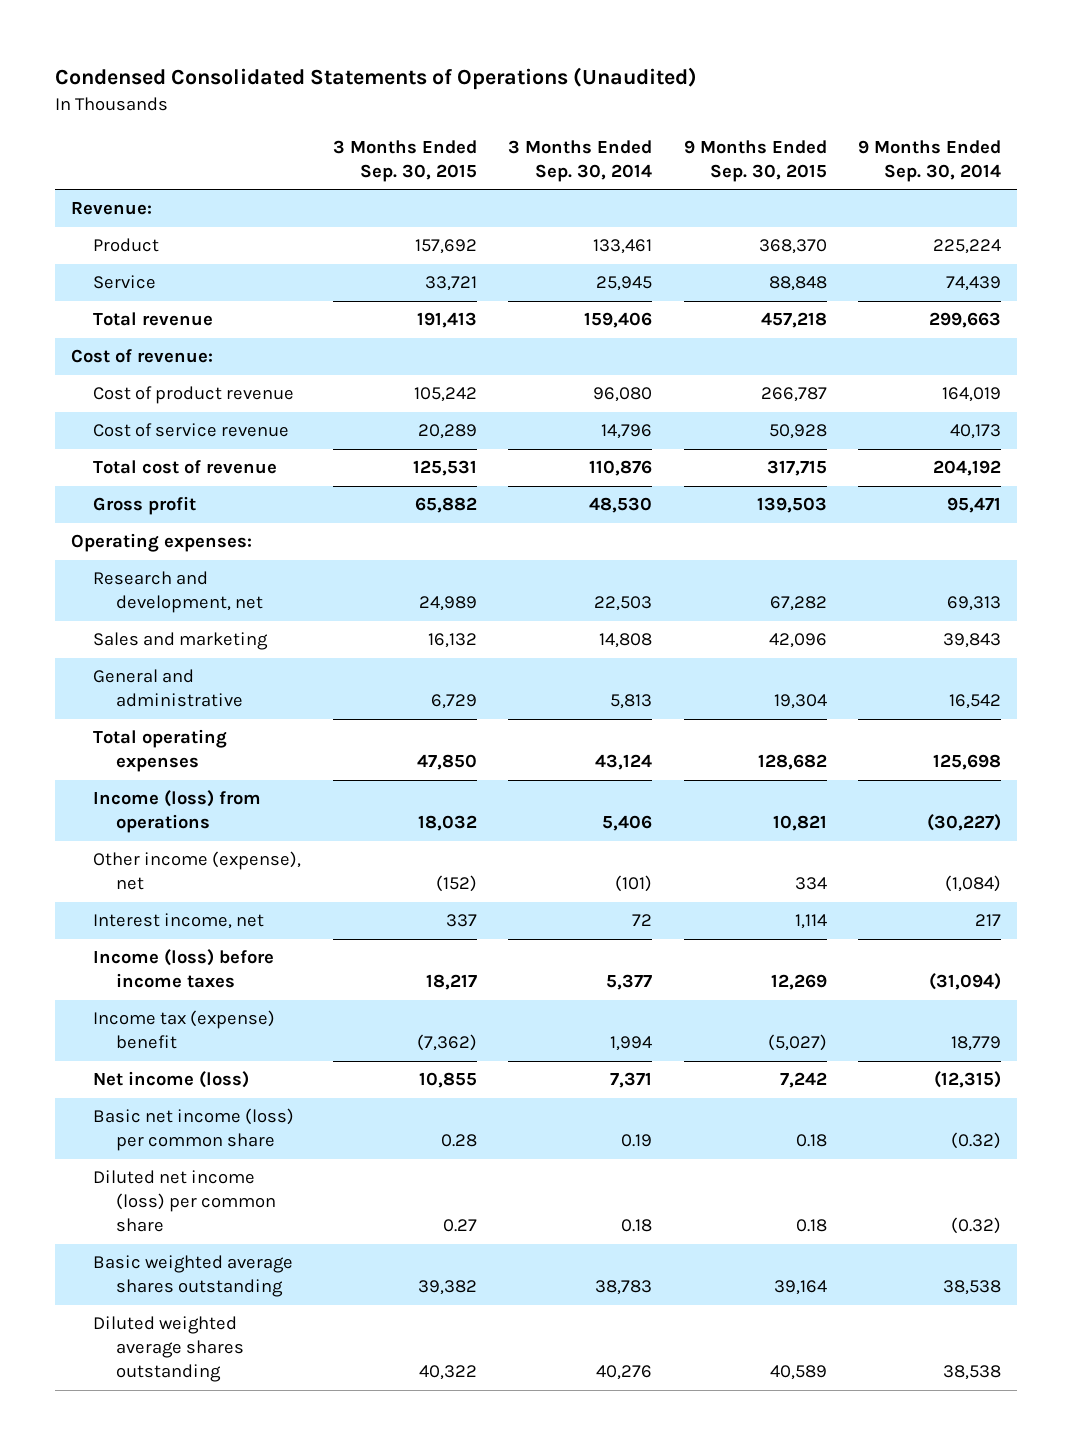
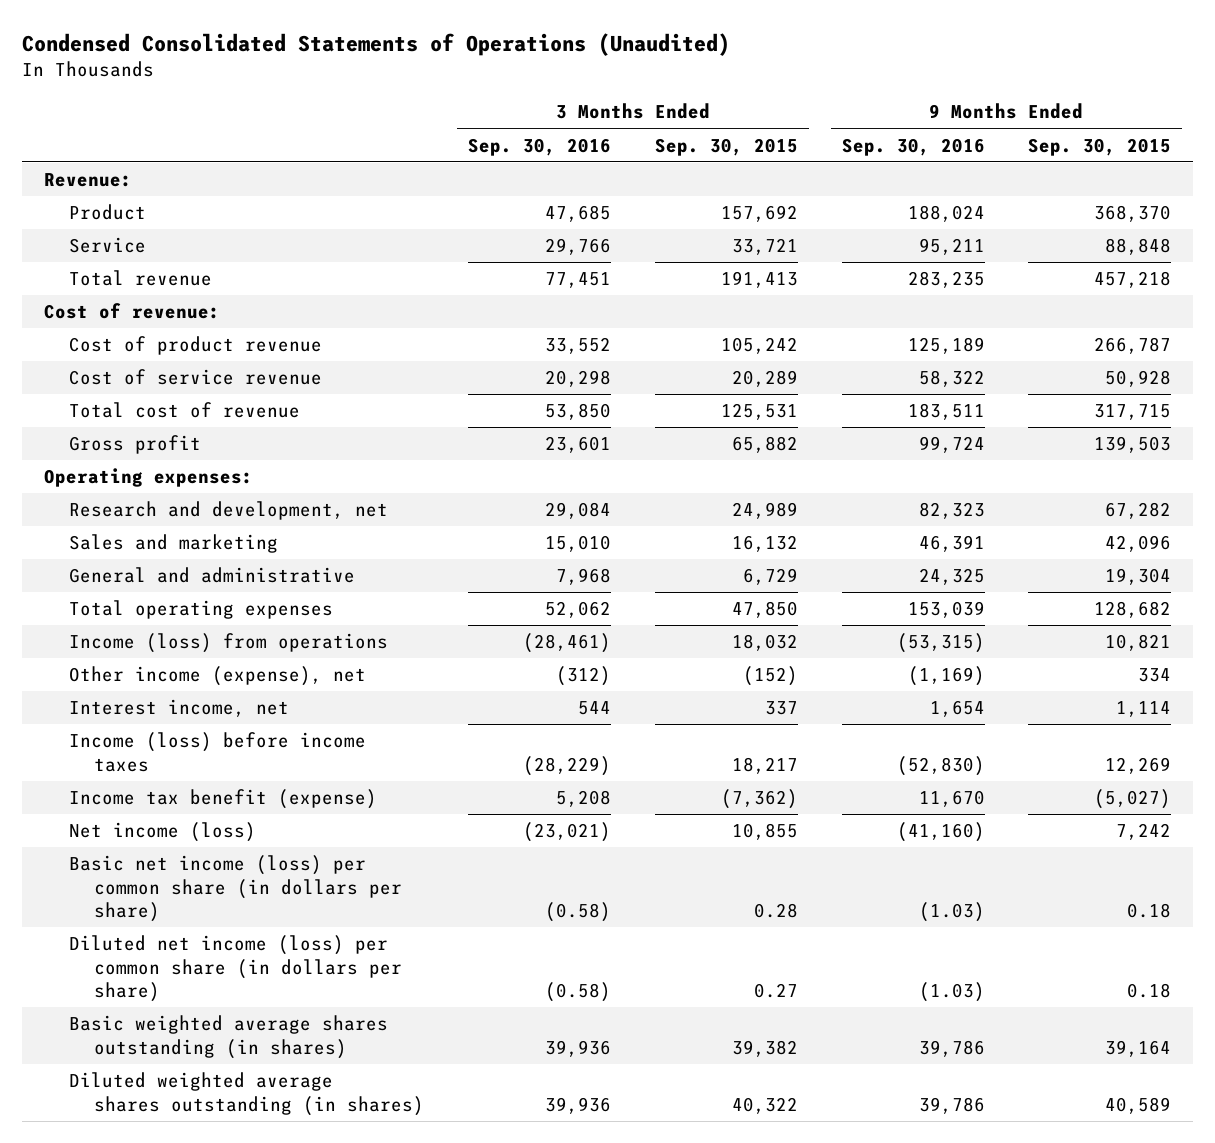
[508,139,653,182] 3 Months Ended Sep. 30, 2014 -> none
[858,139,1002,182] 9 Months Ended Sep. 30, 2014 -> none
none -> [468,137,612,156] Sep. 30, 2016
none -> [841,137,985,156] Sep. 30, 2016
[93,1010,276,1050] Income tax (expense) benefit -> [69,789,378,810] Income tax benefit (expense)
[93,1108,295,1152] Basic net income (loss) per common share -> [69,855,403,923] Basic net income (loss) per common share (in dollars per share)
[93,1170,276,1233] Diluted net income (loss) per common share -> [69,935,403,1003] Diluted net income (loss) per common share (in dollars per share)
[93,1255,294,1298] Basic weighted average shares outstanding -> [69,1015,389,1059] Basic weighted average shares outstanding (in shares)
[93,1316,244,1383] Diluted weighted average shares outstanding -> [69,1072,425,1116] Diluted weighted average shares outstanding (in shares)

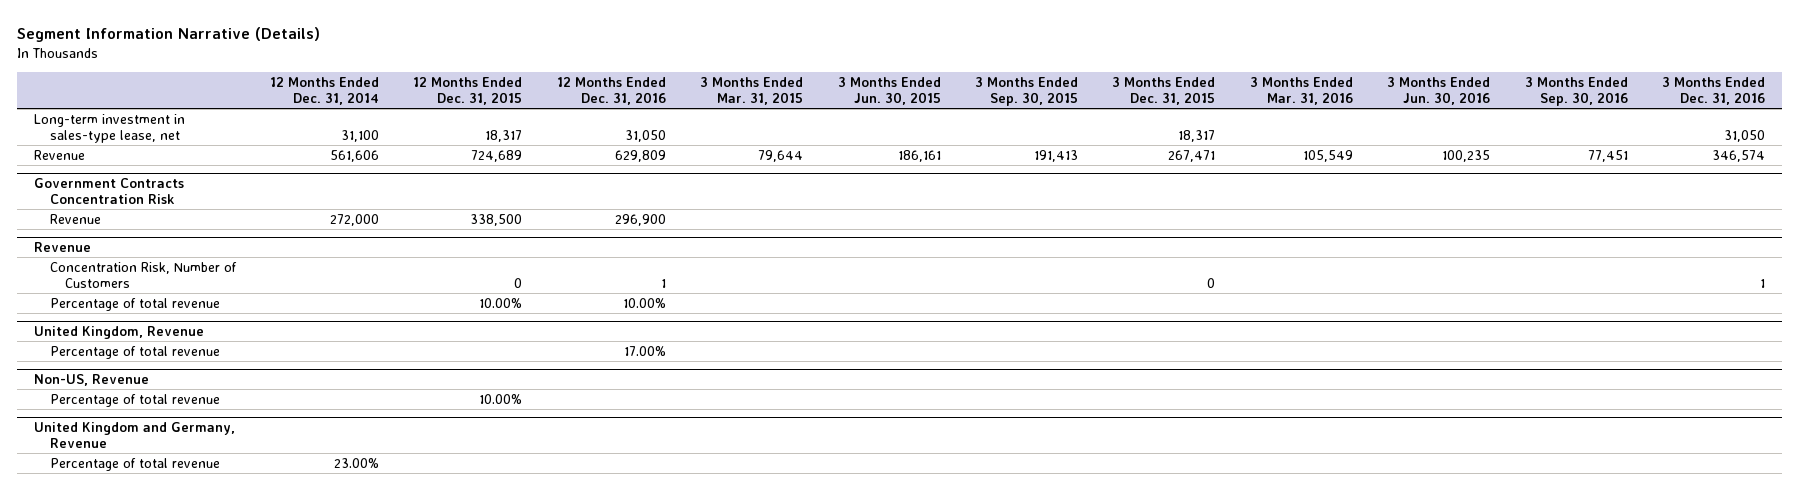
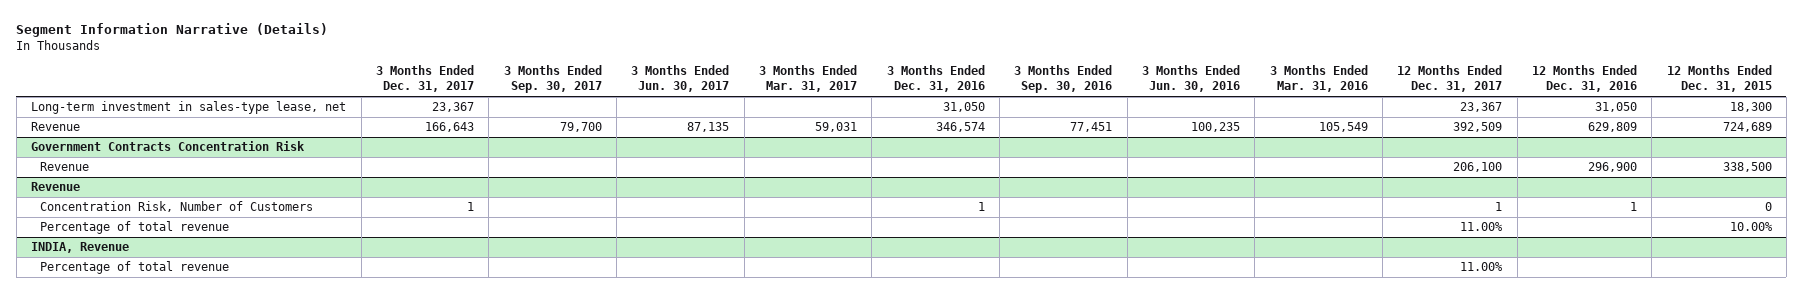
[270,76,380,105] 12 Months Ended Dec. 31, 2014 -> none
[700,76,804,105] 3 Months Ended Mar. 31, 2015 -> none
[837,76,941,105] 3 Months Ended Jun. 30, 2015 -> none
[975,76,1079,106] 3 Months Ended Sep. 30, 2015 -> none
[1112,76,1216,105] 3 Months Ended Dec. 31, 2015 -> none
none -> [375,65,474,92] 3 Months Ended Dec. 31, 2017
none -> [503,65,602,93] 3 Months Ended Sep. 30, 2017
none -> [631,65,730,92] 3 Months Ended Jun. 30, 2017
none -> [758,65,857,92] 3 Months Ended Mar. 31, 2017
none -> [1397,65,1503,92] 12 Months Ended Dec. 31, 2017
[485,129,523,142] 18,317 -> [1729,102,1772,113] 18,300
[49,297,220,311] Percentage of total revenue -> none
[34,325,205,339] United Kingdom, Revenue -> none
[49,345,220,359] Percentage of total revenue -> none
[34,373,150,386] Non-US, Revenue -> none
[34,421,236,449] United Kingdom and Germany, Revenue -> none
none -> [31,242,130,254] INDIA, Revenue

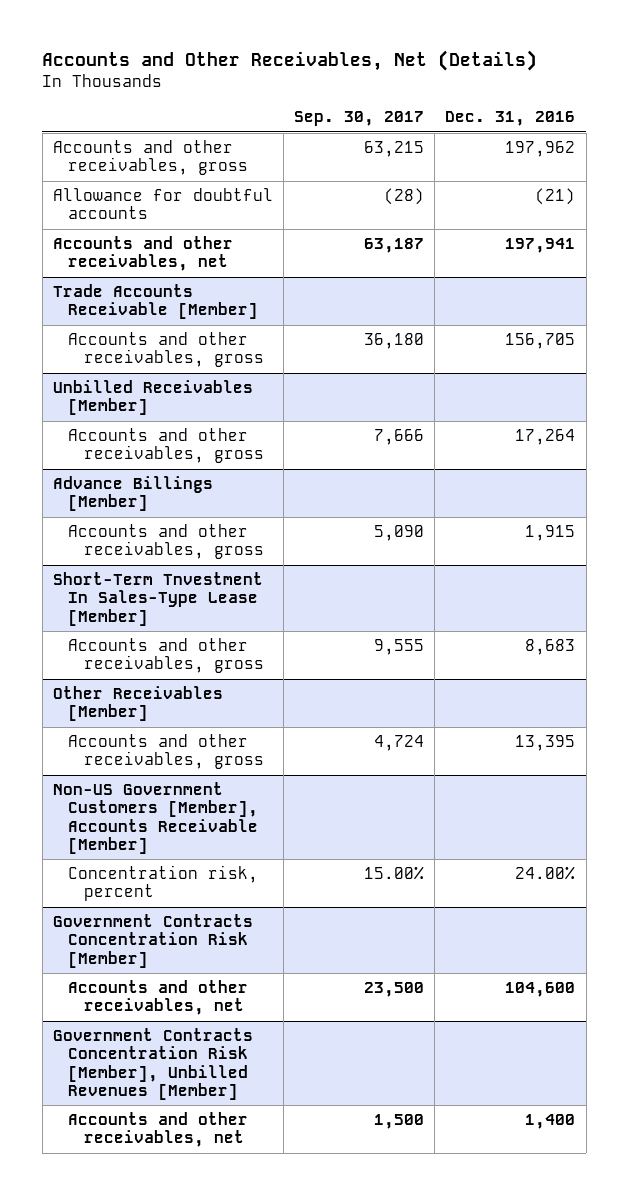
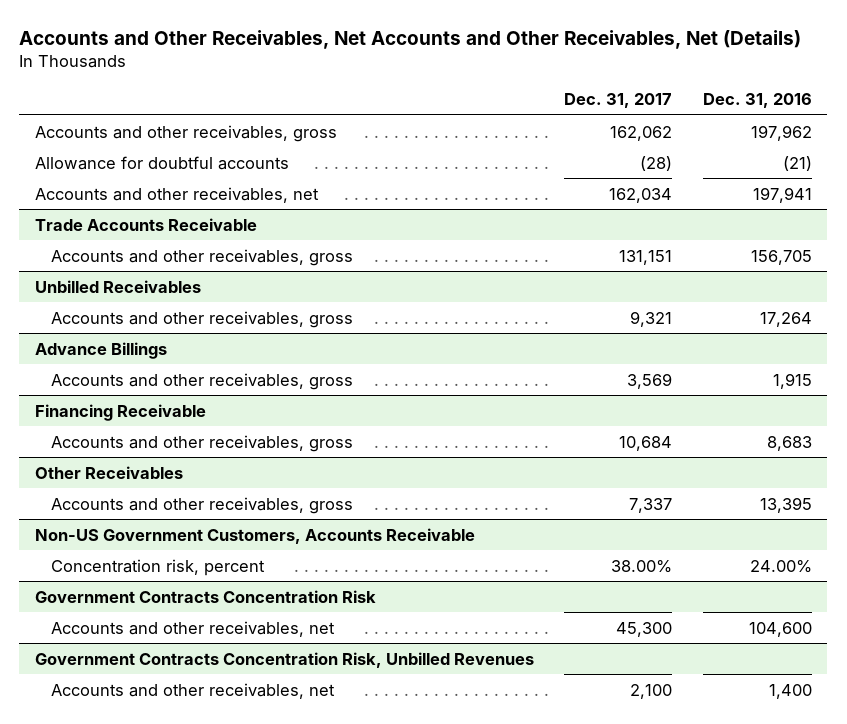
[42,50,538,72] Accounts and Other Receivables, Net (Details) -> [19,29,802,49] Accounts and Other Receivables, Net Accounts and Other Receivables, Net (Details)
[294,111,425,127] Sep. 30, 2017 -> none
none -> [564,93,673,109] Dec. 31, 2017
[52,283,259,320] Trade Accounts Receivable [Member] -> [34,217,257,231] Trade Accounts Receivable
[52,379,253,416] Unbilled Receivables [Member] -> [34,279,201,293] Unbilled Receivables
[52,475,213,512] Advance Billings [Member] -> [34,341,167,359] Advance Billings
[52,571,263,626] Short-Term Tnvestment In Sales-Type Lease [Member] -> [34,403,206,421] Financing Receivable
[52,685,223,722] Other Receivables [Member] -> [34,465,183,479] Other Receivables
[52,781,259,854] Non-US Government Customers [Member], Accounts Receivable [Member] -> [34,527,475,544] Non-US Government Customers, Accounts Receivable
[52,913,253,968] Government Contracts Concentration Risk [Member] -> [34,589,376,603] Government Contracts Concentration Risk
[52,1027,253,1100] Government Contracts Concentration Risk [Member], Unbilled Revenues [Member] -> [34,651,534,668] Government Contracts Concentration Risk, Unbilled Revenues

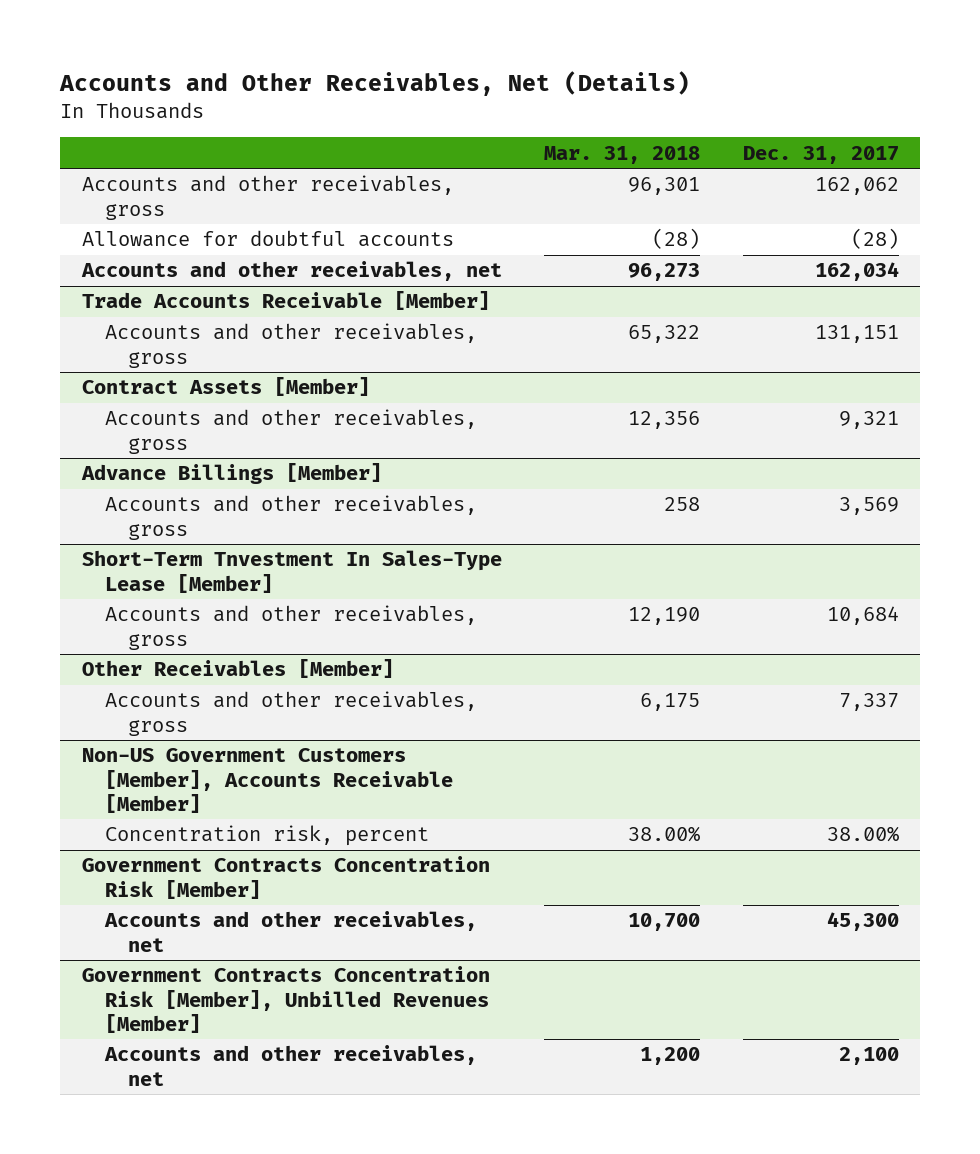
[19,29,802,49] Accounts and Other Receivables, Net Accounts and Other Receivables, Net (Details) -> [59,70,691,96] Accounts and Other Receivables, Net (Details)
[702,93,812,109] Dec. 31, 2016 -> none
none -> [544,145,701,164] Mar. 31, 2018
[34,217,257,231] Trade Accounts Receivable -> [81,291,490,311] Trade Accounts Receivable [Member]
[34,279,201,293] Unbilled Receivables -> [81,377,370,397] Contract Assets [Member]
[34,341,167,359] Advance Billings -> [80,463,382,485] Advance Billings [Member]
[34,403,206,421] Financing Receivable -> [81,550,502,593] Short-Term Tnvestment In Sales-Type Lease [Member]
[34,465,183,479] Other Receivables -> [81,659,394,679] Other Receivables [Member]
[34,527,475,544] Non-US Government Customers, Accounts Receivable -> [81,748,453,813] Non-US Government Customers [Member], Accounts Receivable [Member]
[34,589,376,603] Government Contracts Concentration Risk -> [81,856,490,899] Government Contracts Concentration Risk [Member]
[34,651,534,668] Government Contracts Concentration Risk, Unbilled Revenues -> [81,966,490,1033] Government Contracts Concentration Risk [Member], Unbilled Revenues [Member]

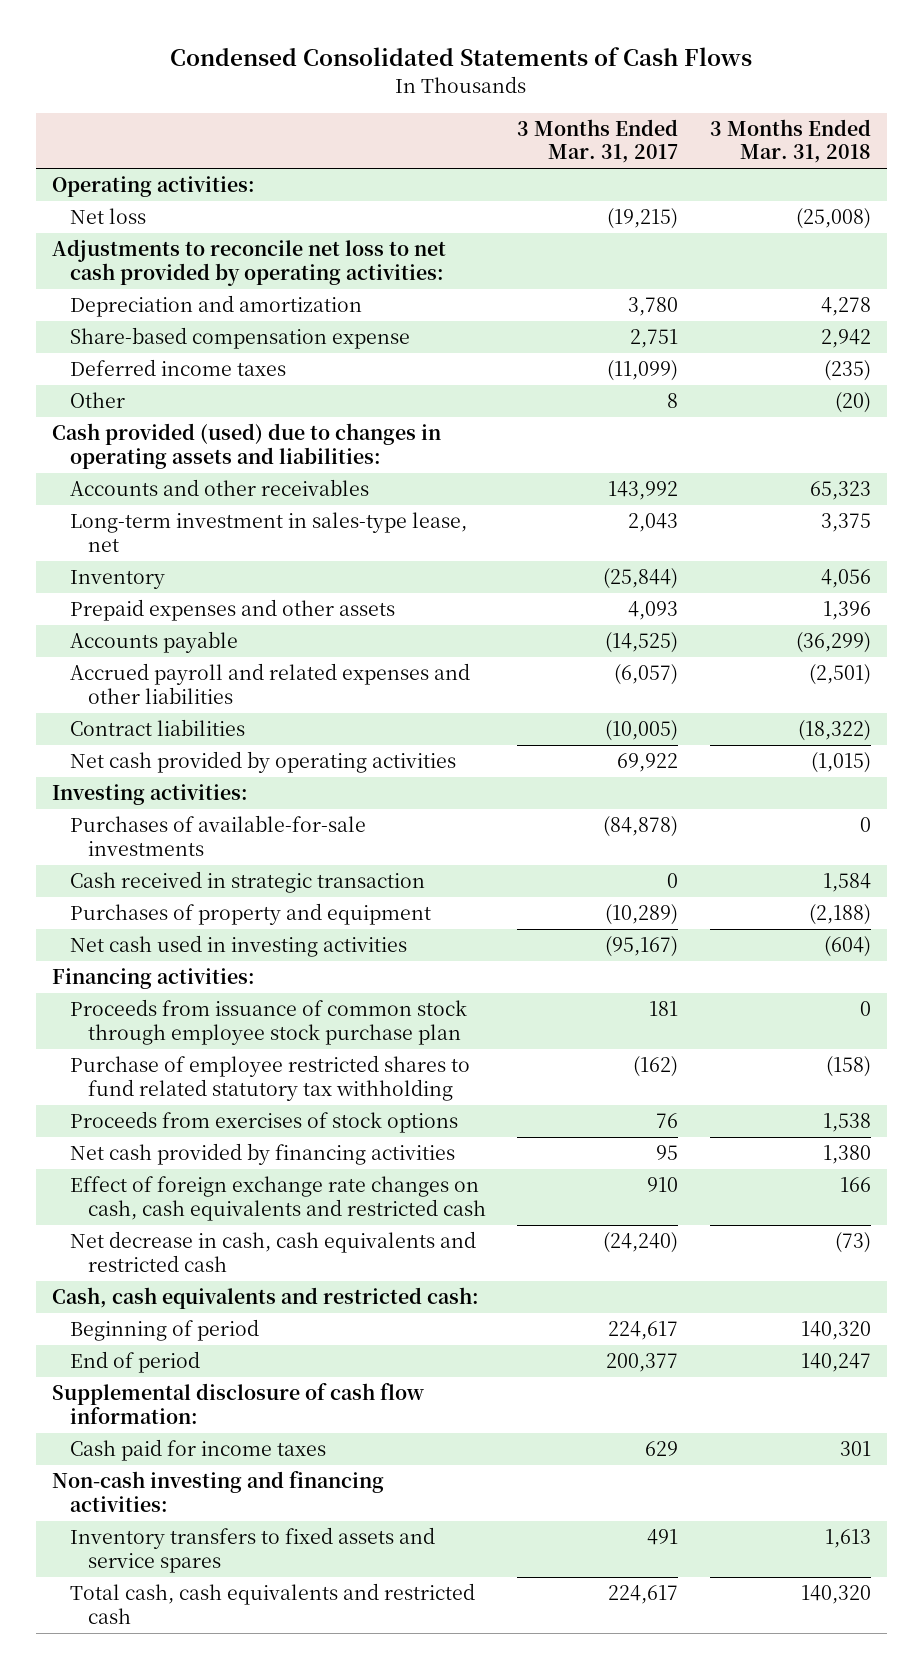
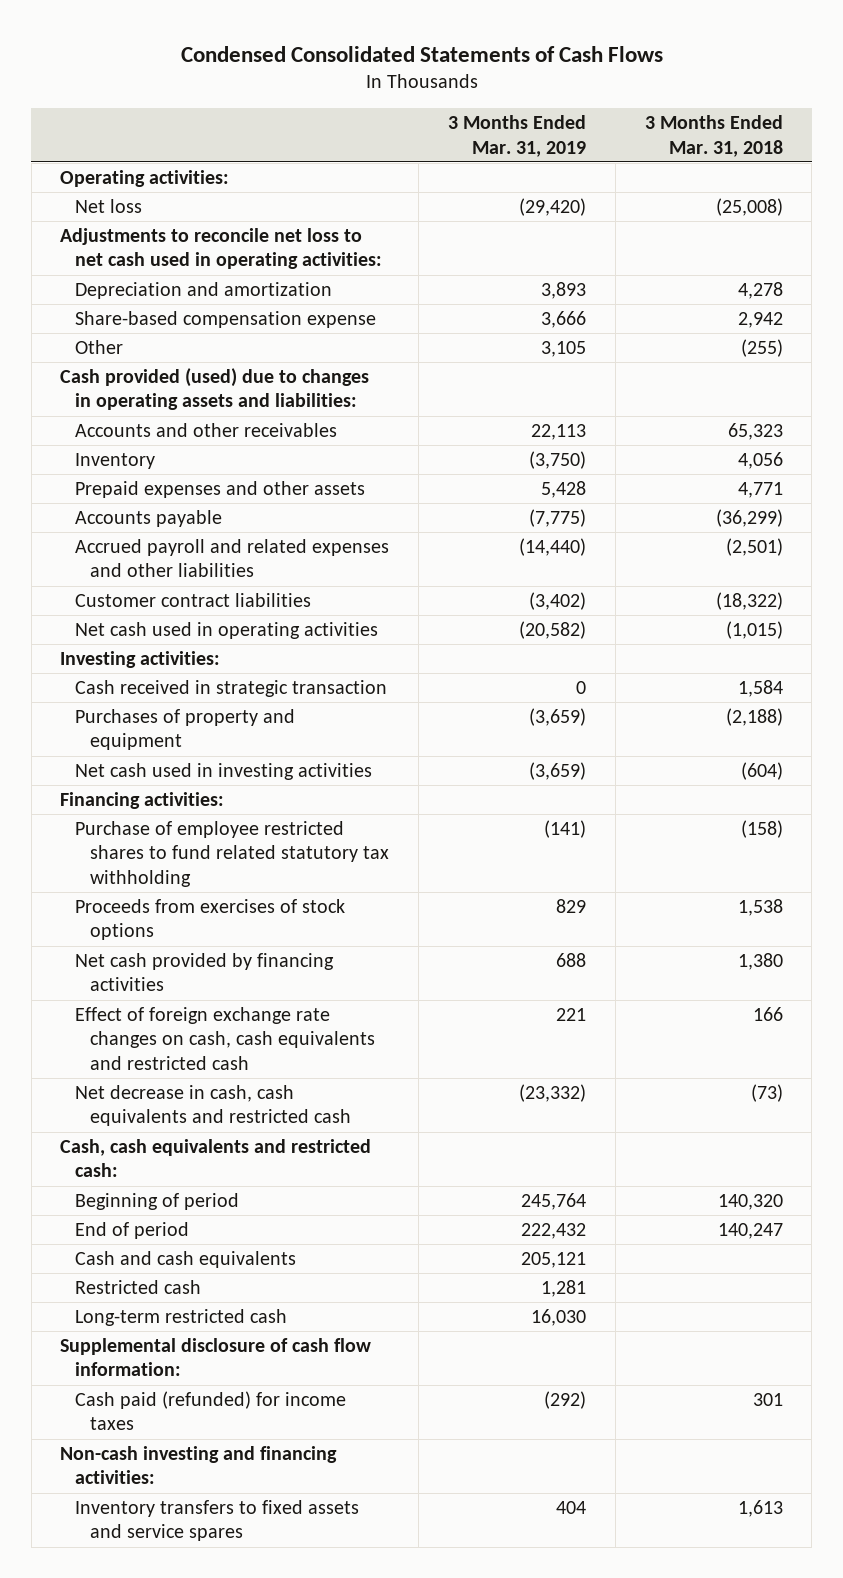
[517,118,679,164] 3 Months Ended Mar. 31, 2017 -> none
none -> [447,115,586,157] 3 Months Ended Mar. 31, 2019
[51,239,446,286] Adjustments to reconcile net loss to net cash provided by operating activities: -> [60,228,383,270] Adjustments to reconcile net loss to net cash used in operating activities:
[69,359,286,377] Deferred income taxes -> none
[835,392,872,414] (20) -> [740,339,783,358] (255)
[69,512,467,552] Long-term investment in sales-type lease, net -> none
[823,601,872,621] 1,396 -> [737,482,783,499] 4,771
[69,719,245,737] Contract liabilities -> [75,593,312,608] Customer contract liabilities
[69,751,456,774] Net cash provided by operating activities -> [75,622,379,640] Net cash used in operating activities
[69,815,366,856] Purchases of available-for-sale investments -> none
[69,999,467,1045] Proceeds from issuance of common stock through employee stock purchase plan -> none
none -> [75,1251,297,1269] Cash and cash equivalents
none -> [75,1280,202,1295] Restricted cash
none -> [75,1309,288,1327] Long-term restricted cash
[69,1439,326,1462] Cash paid for income taxes -> [75,1391,347,1431] Cash paid (refunded) for income taxes
[69,1583,475,1624] Total cash, cash equivalents and restricted cash -> none

